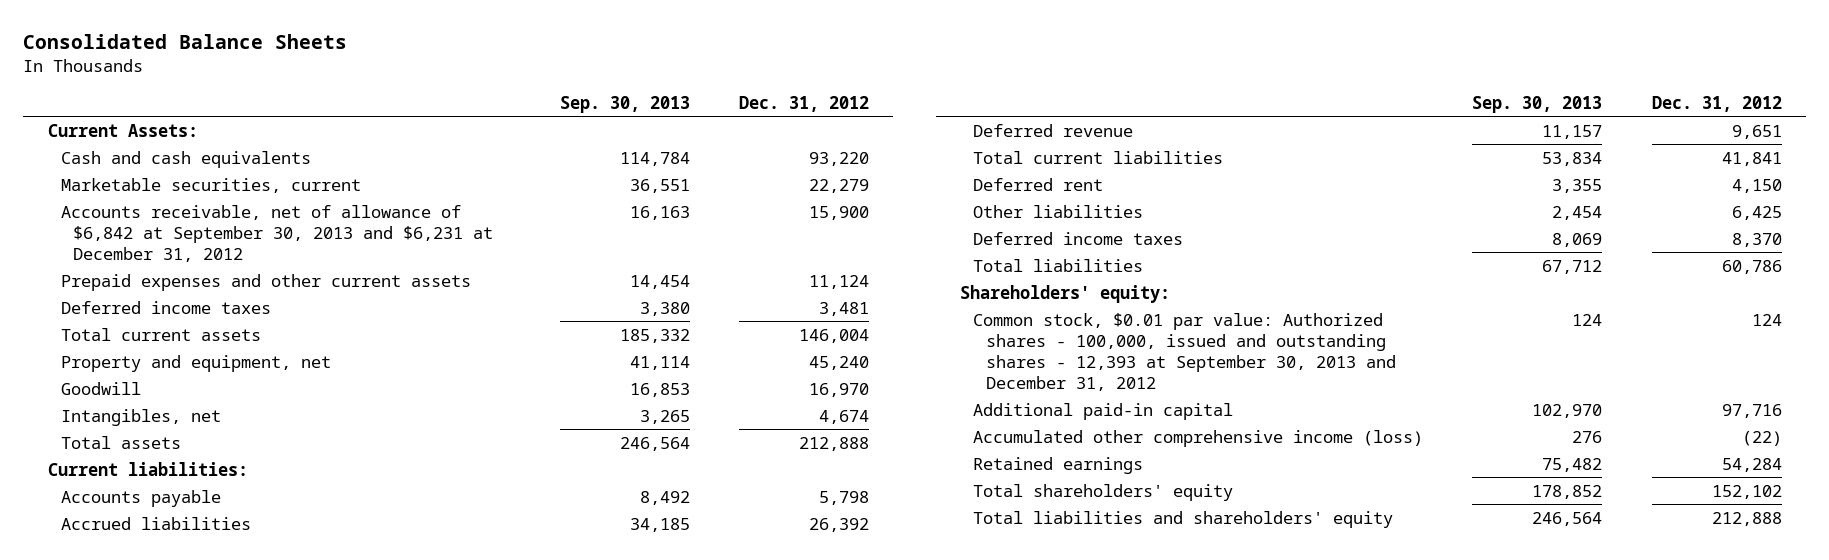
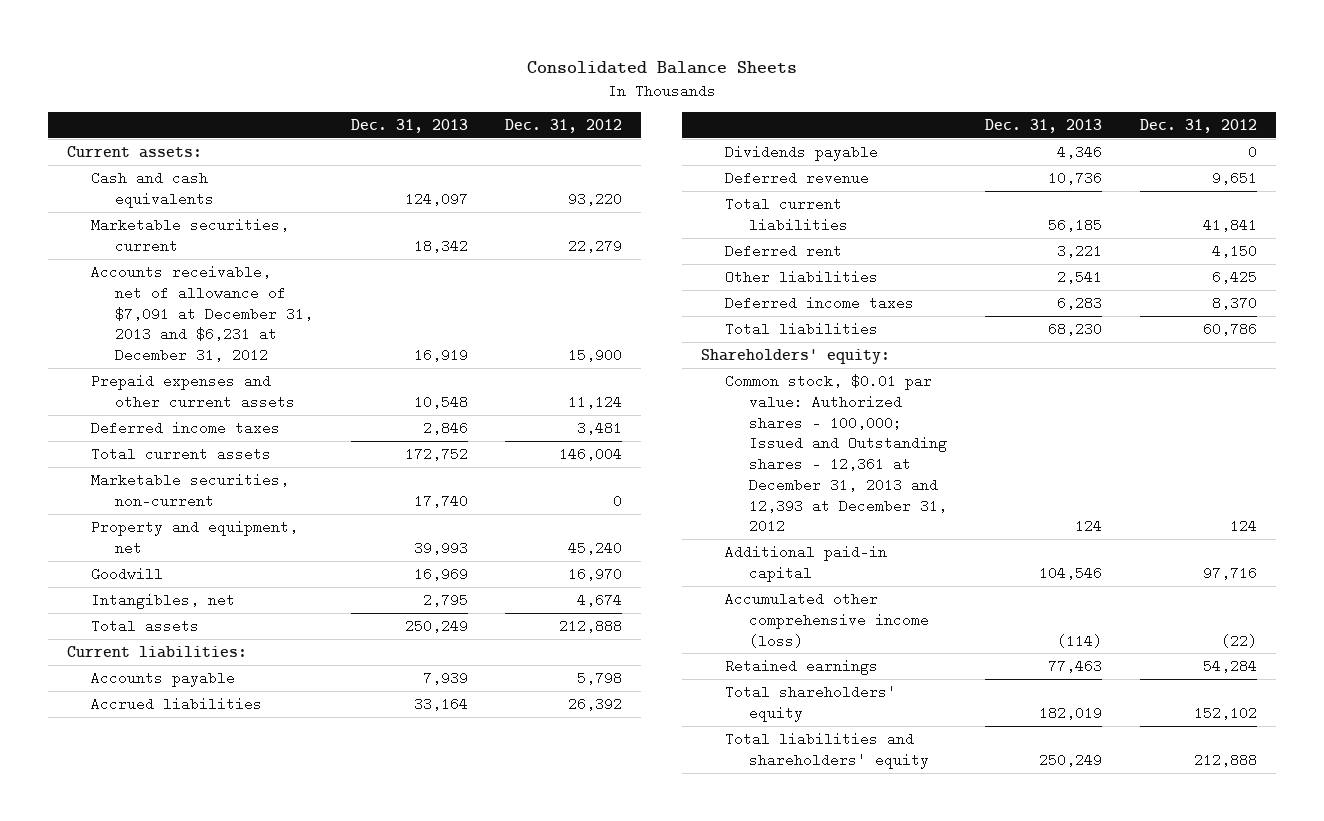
[559,95,690,113] Sep. 30, 2013 -> none
none -> [350,118,468,133] Dec. 31, 2013
[47,123,198,137] Current Assets: -> [66,145,202,158] Current assets:
[60,204,494,262] Accounts receivable, net of allowance of $6,842 at September 30, 2013 and $6,231 at December 31, 2012 -> [90,264,313,363] Accounts receivable, net of allowance of $7,091 at December 31, 2013 and $6,231 at December 31, 2012
none -> [90,472,289,508] Marketable securities, non-current
none -> [725,144,879,161] Dividends payable
[973,312,1397,391] Common stock, $0.01 par value: Authorized shares - 100,000, issued and outstanding shares - 12,393 at September 30, 2013 and December 31, 2012 -> [725,373,948,534] Common stock, $0.01 par value: Authorized shares - 100,000; Issued and Outstanding shares - 12,361 at December 31, 2013 and 12,393 at December 31, 2012

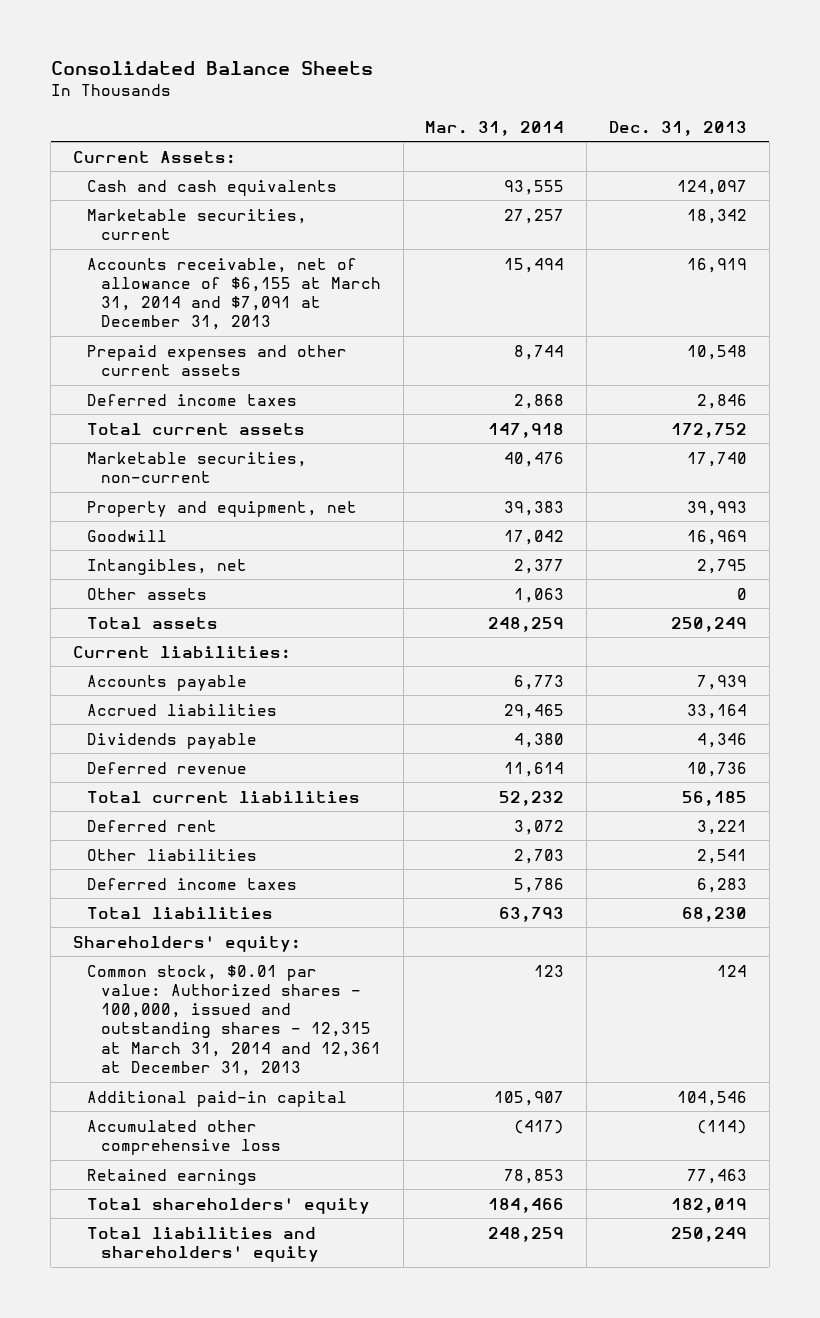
[505,118,623,133] Dec. 31, 2012 -> none
none -> [425,120,565,136] Mar. 31, 2014
[66,145,202,158] Current assets: -> [73,150,237,164] Current Assets:
[90,264,313,363] Accounts receivable, net of allowance of $7,091 at December 31, 2013 and $6,231 at December 31, 2012 -> [86,257,381,331] Accounts receivable, net of allowance of $6,155 at March 31, 2014 and $7,091 at December 31, 2013
none -> [86,587,207,600] Other assets
[725,373,948,534] Common stock, $0.01 par value: Authorized shares - 100,000; Issued and Outstanding shares - 12,361 at December 31, 2013 and 12,393 at December 31, 2012 -> [86,964,381,1076] Common stock, $0.01 par value: Authorized shares - 100,000, issued and outstanding shares - 12,315 at March 31, 2014 and 12,361 at December 31, 2013
[725,591,930,648] Accumulated other comprehensive income (loss) -> [86,1119,281,1155] Accumulated other comprehensive loss

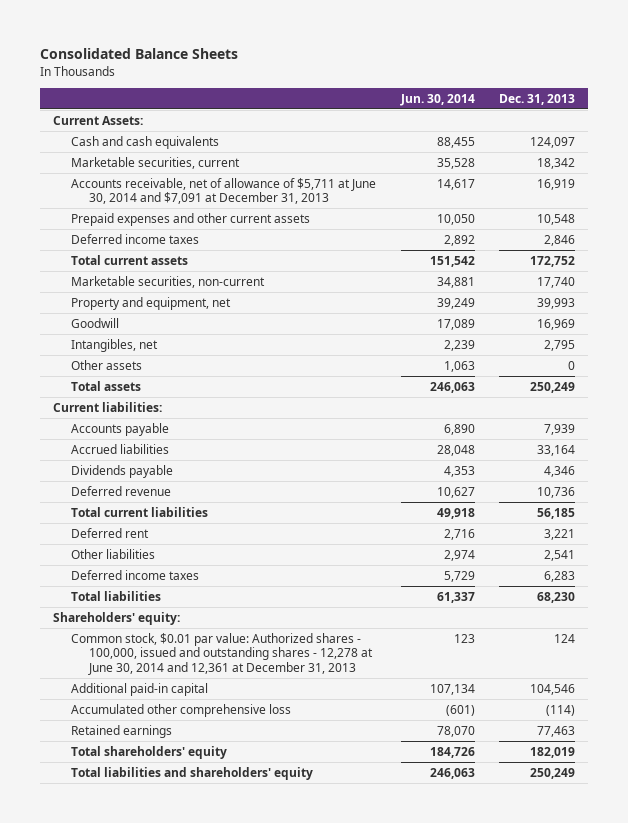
[425,120,565,136] Mar. 31, 2014 -> none
none -> [399,93,475,106] Jun. 30, 2014
[86,257,381,331] Accounts receivable, net of allowance of $6,155 at March 31, 2014 and $7,091 at December 31, 2013 -> [70,177,376,205] Accounts receivable, net of allowance of $5,711 at June 30, 2014 and $7,091 at December 31, 2013
[86,964,381,1076] Common stock, $0.01 par value: Authorized shares - 100,000, issued and outstanding shares - 12,315 at March 31, 2014 and 12,361 at December 31, 2013 -> [70,632,373,675] Common stock, $0.01 par value: Authorized shares - 100,000, issued and outstanding shares - 12,278 at June 30, 2014 and 12,361 at December 31, 2013

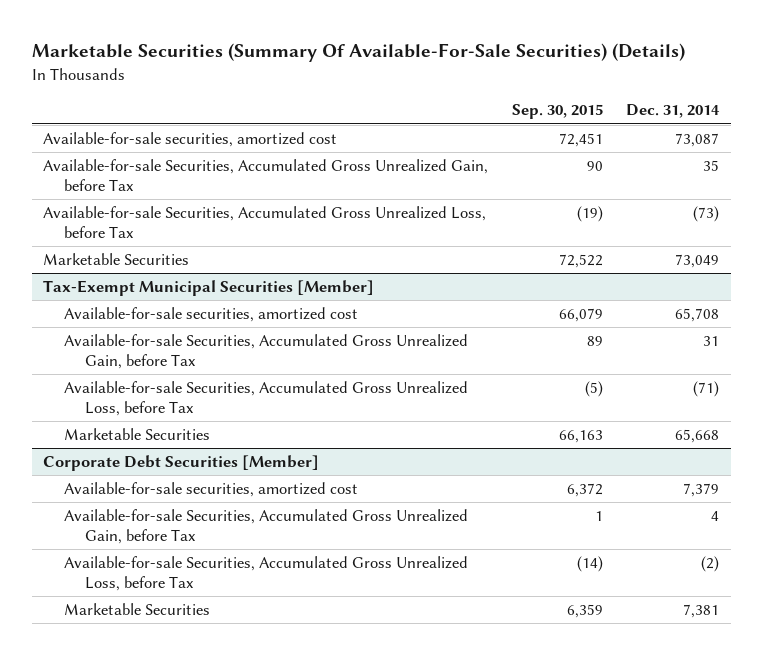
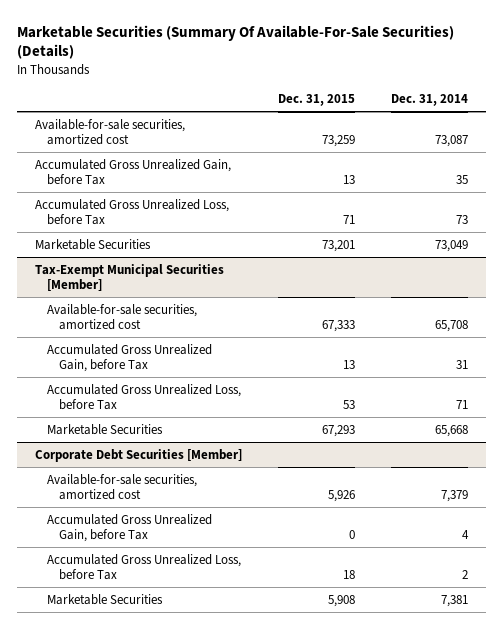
[511,104,603,120] Sep. 30, 2015 -> none
none -> [277,94,355,107] Dec. 31, 2015
[43,158,489,191] Available-for-sale Securities, Accumulated Gross Unrealized Gain, before Tax -> [34,158,231,186] Accumulated Gross Unrealized Gain, before Tax
[43,205,487,238] Available-for-sale Securities, Accumulated Gross Unrealized Loss, before Tax -> [34,198,229,226] Accumulated Gross Unrealized Loss, before Tax
[692,205,719,222] (73) -> [455,215,468,225] 73
[64,333,469,369] Available-for-sale Securities, Accumulated Gross Unrealized Gain, before Tax -> [46,343,212,373] Accumulated Gross Unrealized Gain, before Tax
[64,380,469,416] Available-for-sale Securities, Accumulated Gross Unrealized Loss, before Tax -> [46,383,241,411] Accumulated Gross Unrealized Loss, before Tax
[692,380,719,397] (71) -> [455,400,468,410] 71
[64,508,469,544] Available-for-sale Securities, Accumulated Gross Unrealized Gain, before Tax -> [46,513,212,543] Accumulated Gross Unrealized Gain, before Tax
[64,555,469,591] Available-for-sale Securities, Accumulated Gross Unrealized Loss, before Tax -> [46,553,241,581] Accumulated Gross Unrealized Loss, before Tax
[700,555,719,572] (2) -> [461,570,468,580] 2

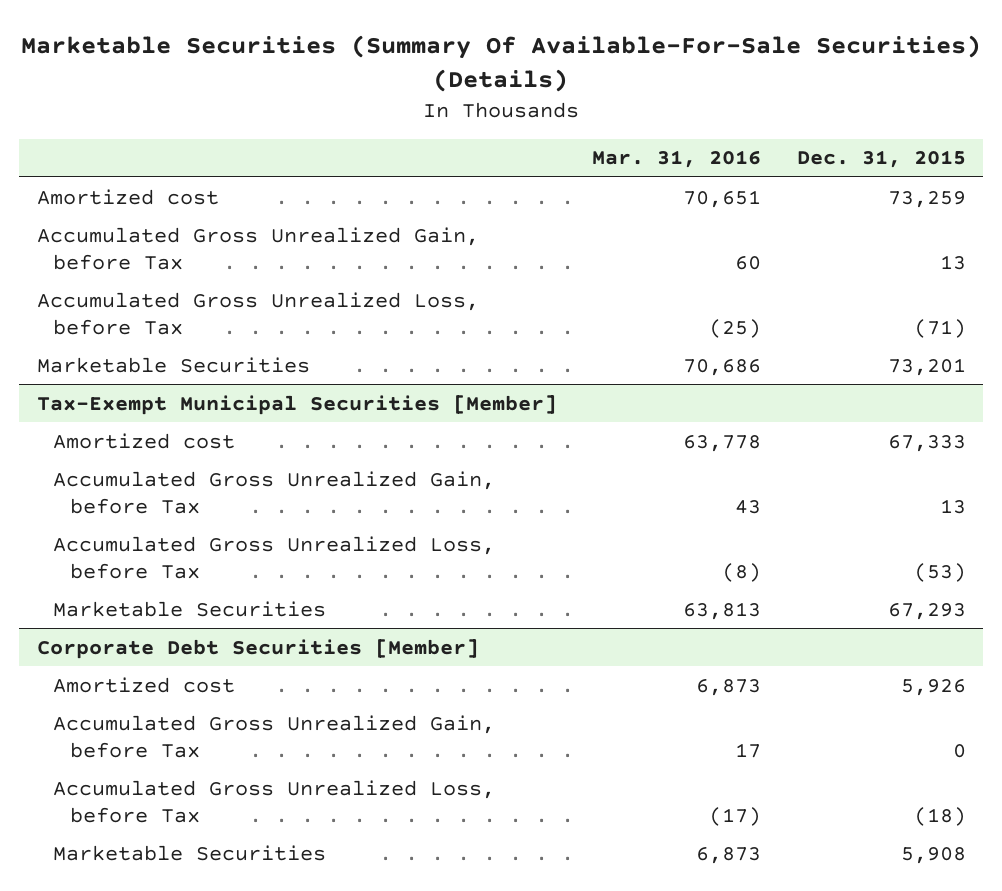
[390,94,468,107] Dec. 31, 2014 -> none
none -> [592,150,762,169] Mar. 31, 2016
[34,118,185,146] Available-for-sale securities, amortized cost -> [36,188,219,205] Amortized cost
[342,215,355,225] 71 -> [913,318,966,338] (71)
[46,303,197,331] Available-for-sale securities, amortized cost -> [53,432,236,449] Amortized cost
[342,400,355,410] 53 -> [913,562,966,582] (53)
[46,473,197,501] Available-for-sale securities, amortized cost -> [53,676,236,693] Amortized cost
[342,570,355,580] 18 -> [913,806,966,826] (18)

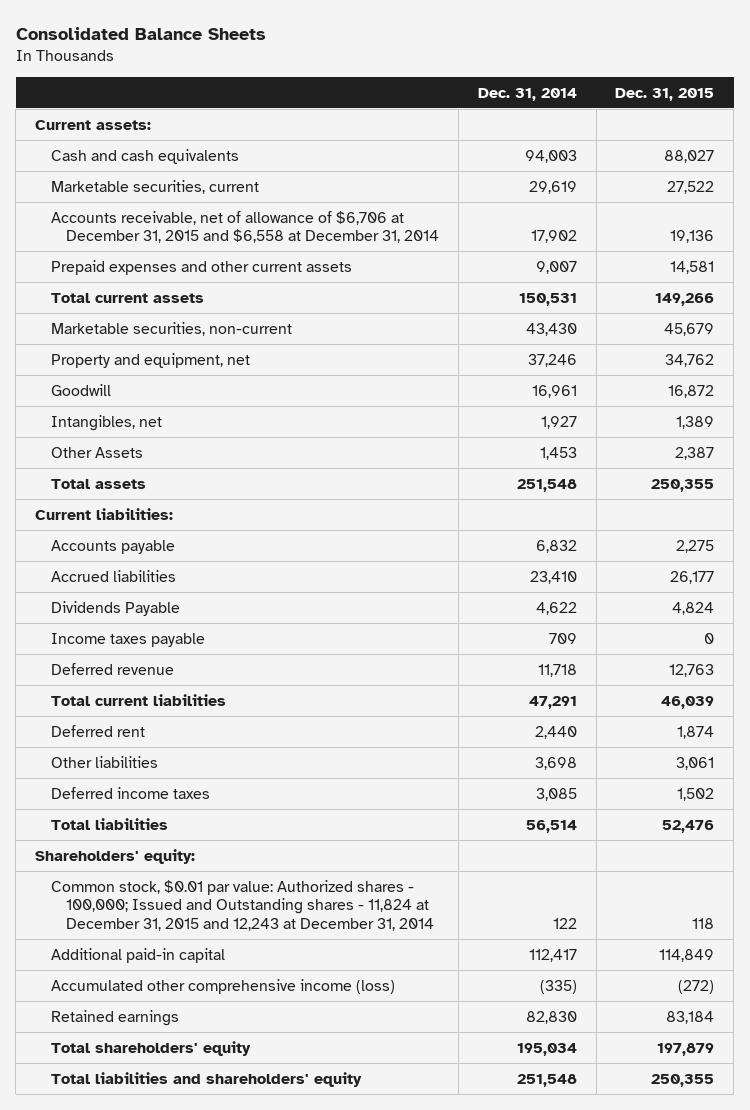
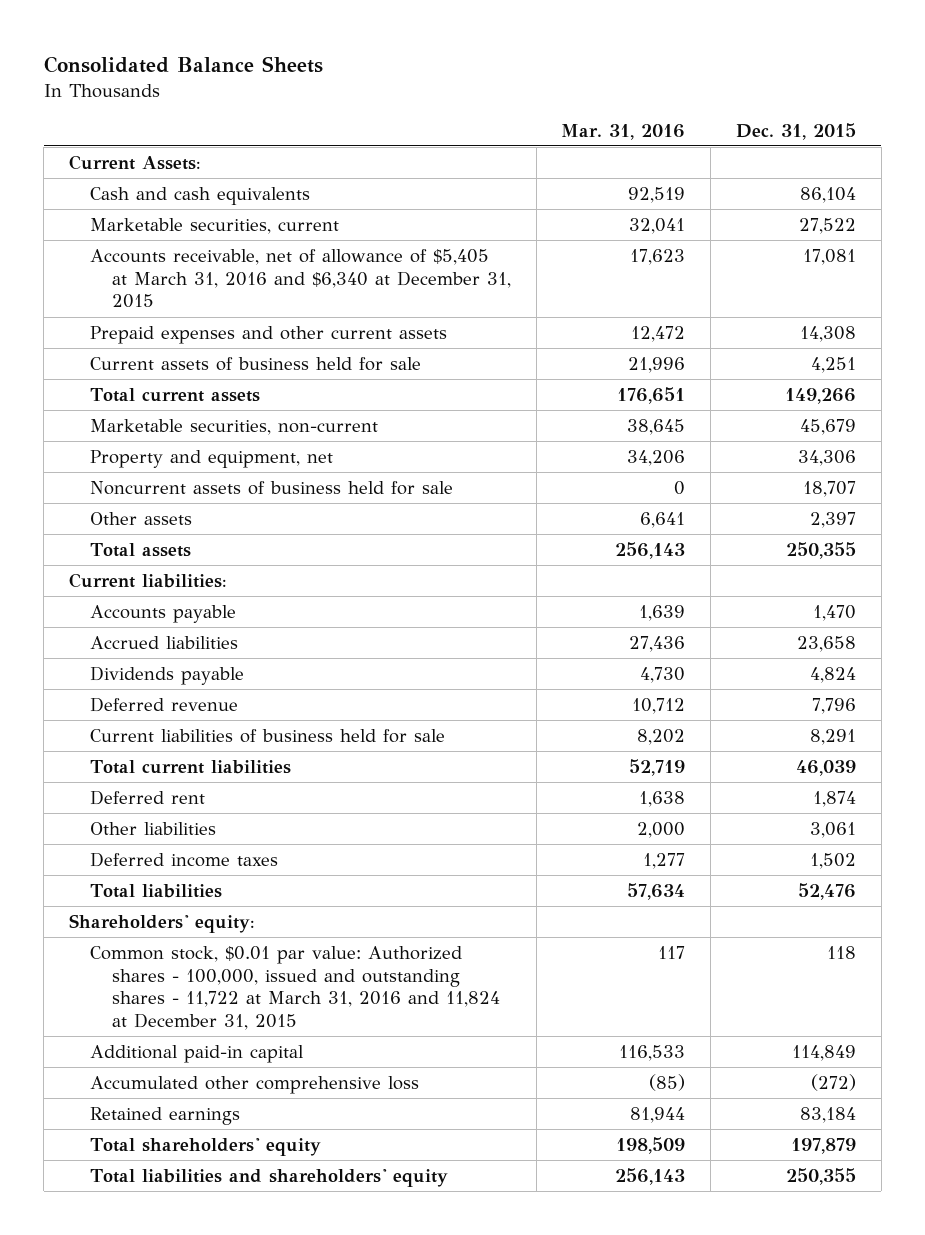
[477,87,577,101] Dec. 31, 2014 -> none
none -> [561,123,686,140] Mar. 31, 2016
[35,119,152,130] Current assets: -> [69,154,202,170] Current Assets:
[664,149,715,163] 88,027 -> [800,186,857,203] 86,104
[50,210,439,244] Accounts receivable, net of allowance of $6,706 at December 31, 2015 and $6,558 at December 31, 2014 -> [90,248,511,309] Accounts receivable, net of allowance of $5,405 at March 31, 2016 and $6,340 at December 31, 2015
[670,230,715,244] 19,136 -> [803,248,857,265] 17,081
[670,260,715,274] 14,581 -> [800,325,857,342] 14,308
none -> [90,356,422,371] Current assets of business held for sale
[50,383,111,396] Goodwill -> none
[50,414,162,431] Intangibles, net -> none
[665,353,715,367] 34,762 -> [798,449,857,466] 34,306
none -> [90,480,454,495] Noncurrent assets of business held for sale
[50,446,143,458] Other Assets -> [90,511,193,525] Other assets
[675,446,715,460] 2,387 -> [810,511,857,528] 2,397
[50,632,205,647] Income taxes payable -> none
[676,539,715,553] 2,275 -> [813,604,857,621] 1,470
[670,570,715,584] 26,177 -> [797,635,857,652] 23,658
[50,600,180,616] Dividends Payable -> [90,665,245,685] Dividends payable
[669,663,715,677] 12,763 -> [812,697,857,714] 7,796
none -> [90,728,446,743] Current liabilities of business held for sale
[50,879,434,932] Common stock, $0.01 par value: Authorized shares - 100,000; Issued and Outstanding shares - 11,824 at December 31, 2015 and 12,243 at December 31, 2014 -> [90,945,500,1031] Common stock, $0.01 par value: Authorized shares - 100,000, issued and outstanding shares - 11,722 at March 31, 2016 and 11,824 at December 31, 2015
[50,978,395,994] Accumulated other comprehensive income (loss) -> [90,1075,420,1094] Accumulated other comprehensive loss

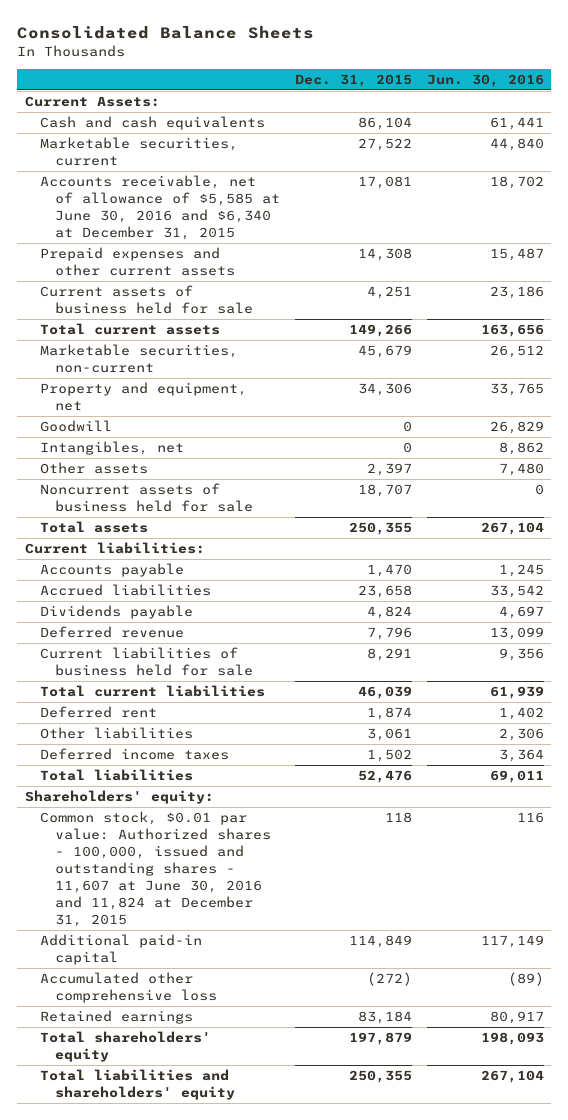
[561,123,686,140] Mar. 31, 2016 -> none
none -> [426,74,544,88] Jun. 30, 2016
[90,248,511,309] Accounts receivable, net of allowance of $5,405 at March 31, 2016 and $6,340 at December 31, 2015 -> [40,175,281,240] Accounts receivable, net of allowance of $5,585 at June 30, 2016 and $6,340 at December 31, 2015
none -> [40,420,113,433] Goodwill
none -> [40,441,185,456] Intangibles, net
[90,480,454,495] Noncurrent assets of business held for sale -> [40,483,254,513] Noncurrent assets of business held for sale
[90,945,500,1031] Common stock, $0.01 par value: Authorized shares - 100,000, issued and outstanding shares - 11,722 at March 31, 2016 and 11,824 at December 31, 2015 -> [40,811,272,927] Common stock, $0.01 par value: Authorized shares - 100,000, issued and outstanding shares - 11,607 at June 30, 2016 and 11,824 at December 31, 2015

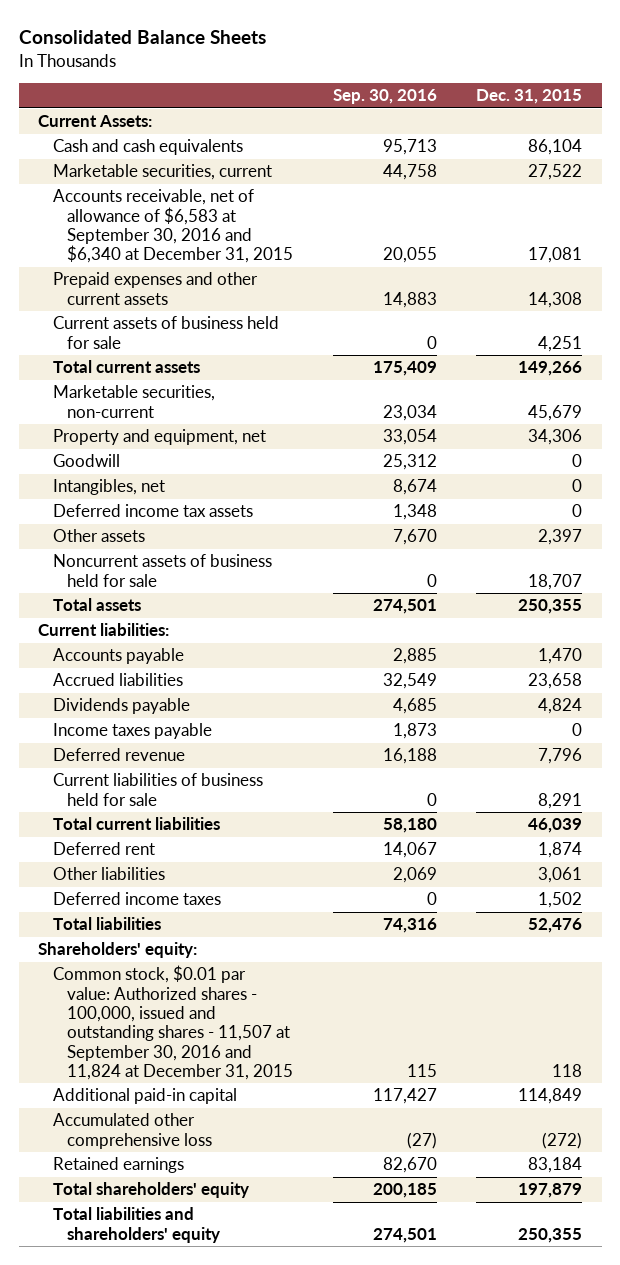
[426,74,544,88] Jun. 30, 2016 -> none
none -> [332,89,437,105] Sep. 30, 2016
[40,175,281,240] Accounts receivable, net of allowance of $5,585 at June 30, 2016 and $6,340 at December 31, 2015 -> [52,189,293,264] Accounts receivable, net of allowance of $6,583 at September 30, 2016 and $6,340 at December 31, 2015
none -> [52,504,253,518] Deferred income tax assets
none -> [52,723,212,740] Income taxes payable
[40,811,272,927] Common stock, $0.01 par value: Authorized shares - 100,000, issued and outstanding shares - 11,607 at June 30, 2016 and 11,824 at December 31, 2015 -> [52,965,293,1081] Common stock, $0.01 par value: Authorized shares - 100,000, issued and outstanding shares - 11,507 at September 30, 2016 and 11,824 at December 31, 2015

